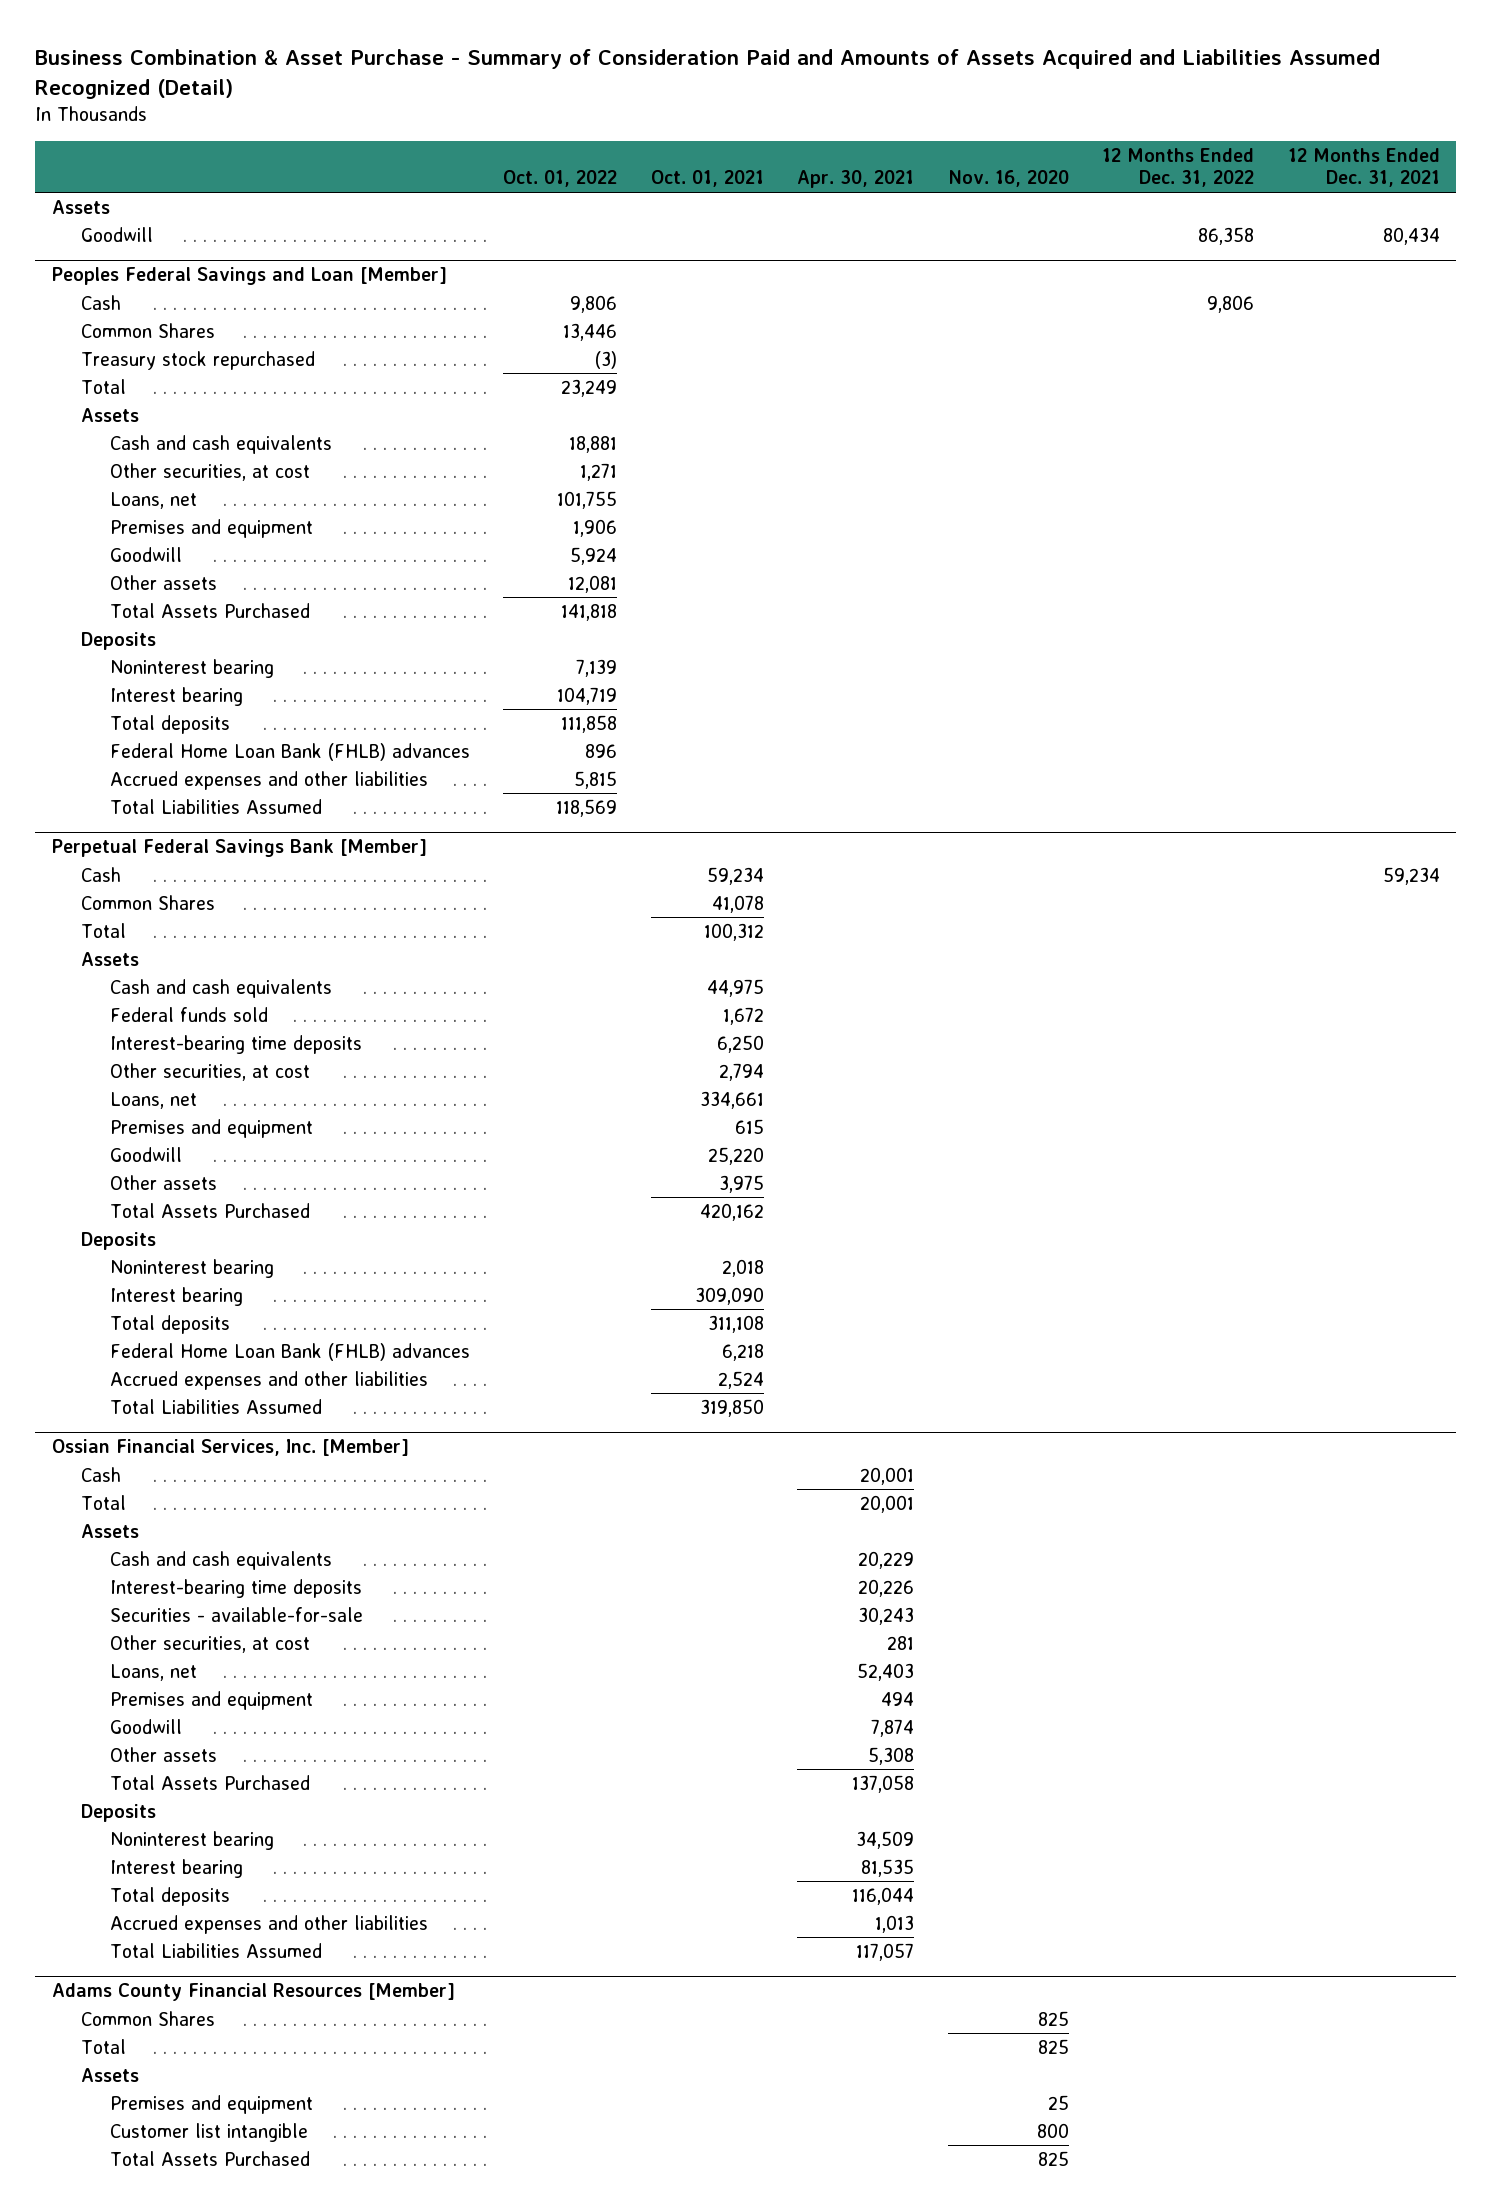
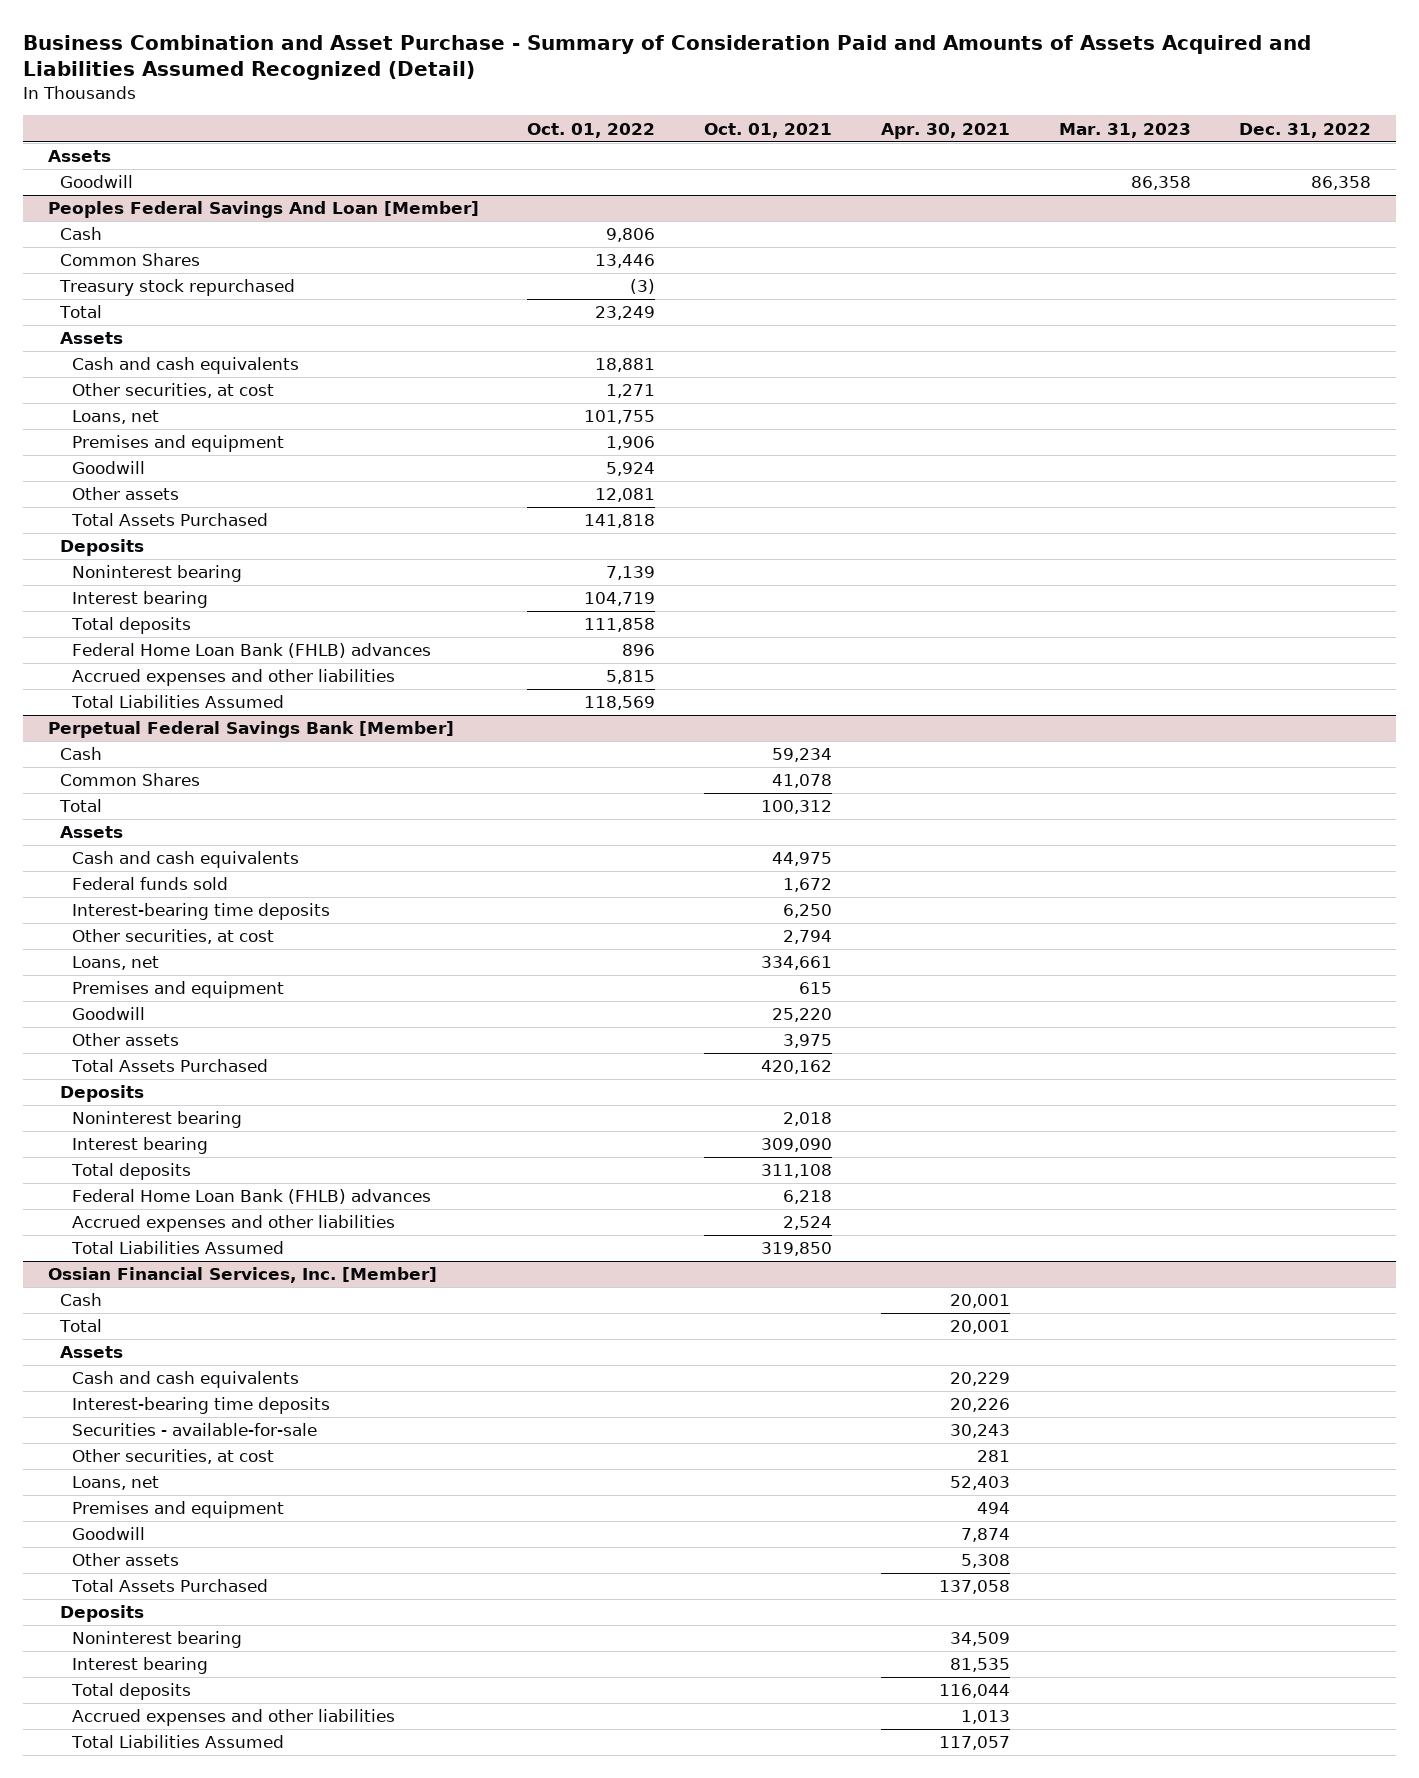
[35,49,1381,100] Business Combination & Asset Purchase - Summary of Consideration Paid and Amounts of Assets Acquired and Liabilities Assumed Recognized (Detail) -> [23,34,1312,80] Business Combination and Asset Purchase - Summary of Consideration Paid and Amounts of Assets Acquired and Liabilities Assumed Recognized (Detail)
[947,170,1069,188] Nov. 16, 2020 -> none
[1102,147,1255,188] 12 Months Ended Dec. 31, 2022 -> none
[1287,147,1440,188] 12 Months Ended Dec. 31, 2021 -> none
none -> [1058,122,1191,138] Mar. 31, 2023
none -> [1239,122,1372,138] Dec. 31, 2022
[51,267,447,286] Peoples Federal Savings and Loan [Member] -> [47,201,479,219] Peoples Federal Savings And Loan [Member]
[51,1983,455,2002] Adams County Financial Resources [Member] -> none
[80,2010,215,2026] Common Shares -> none
[80,2038,126,2054] Total -> none
[80,2067,139,2082] Assets -> none
[109,2094,313,2114] Premises and equipment -> none
[109,2122,308,2142] Customer list intangible -> none
[109,2150,310,2166] Total Assets Purchased -> none

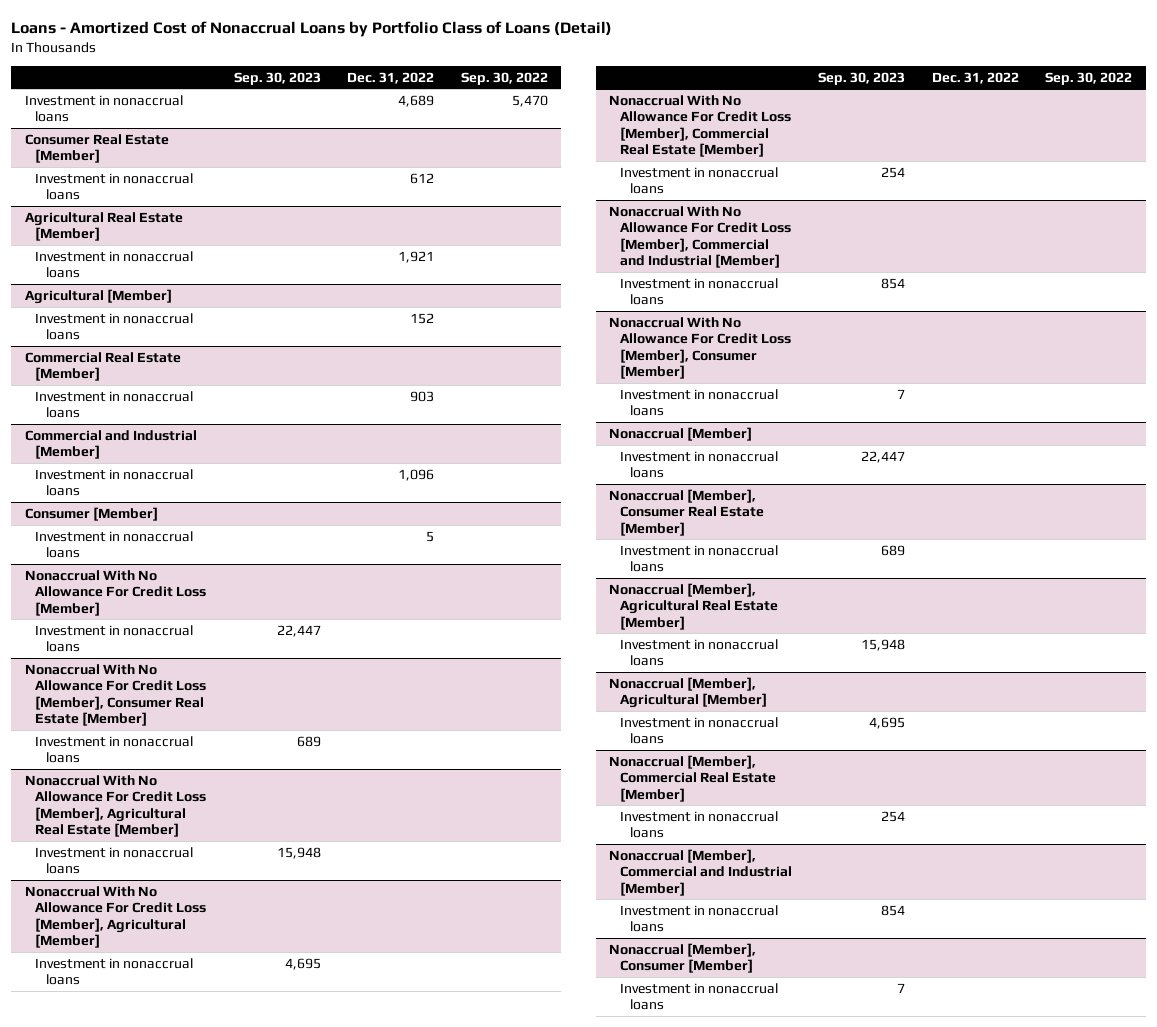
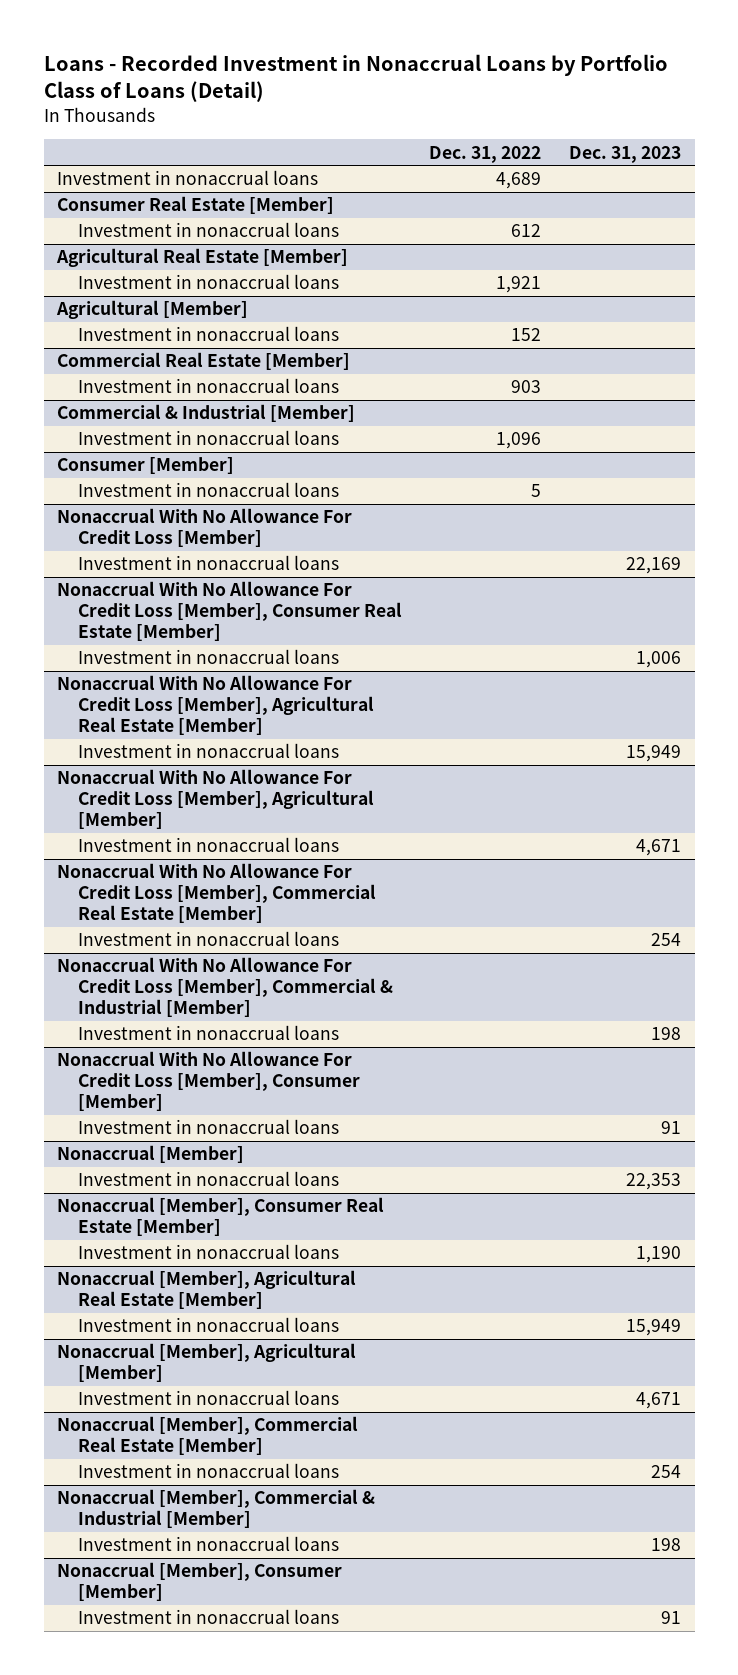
[11,21,613,38] Loans - Amortized Cost of Nonaccrual Loans by Portfolio Class of Loans (Detail) -> [43,53,668,103] Loans - Recorded Investment in Nonaccrual Loans by Portfolio Class of Loans (Detail)
[233,71,321,85] Sep. 30, 2023 -> none
[460,71,548,85] Sep. 30, 2022 -> none
none -> [568,145,681,163] Dec. 31, 2023
[24,429,197,460] Commercial and Industrial [Member] -> [57,404,356,423] Commercial & Industrial [Member]
[609,205,791,269] Nonaccrual With No Allowance For Credit Loss [Member], Commercial and Industrial [Member] -> [57,957,393,1018] Nonaccrual With No Allowance For Credit Loss [Member], Commercial & Industrial [Member]
[609,848,792,896] Nonaccrual [Member], Commercial and Industrial [Member] -> [57,1489,376,1529] Nonaccrual [Member], Commercial & Industrial [Member]

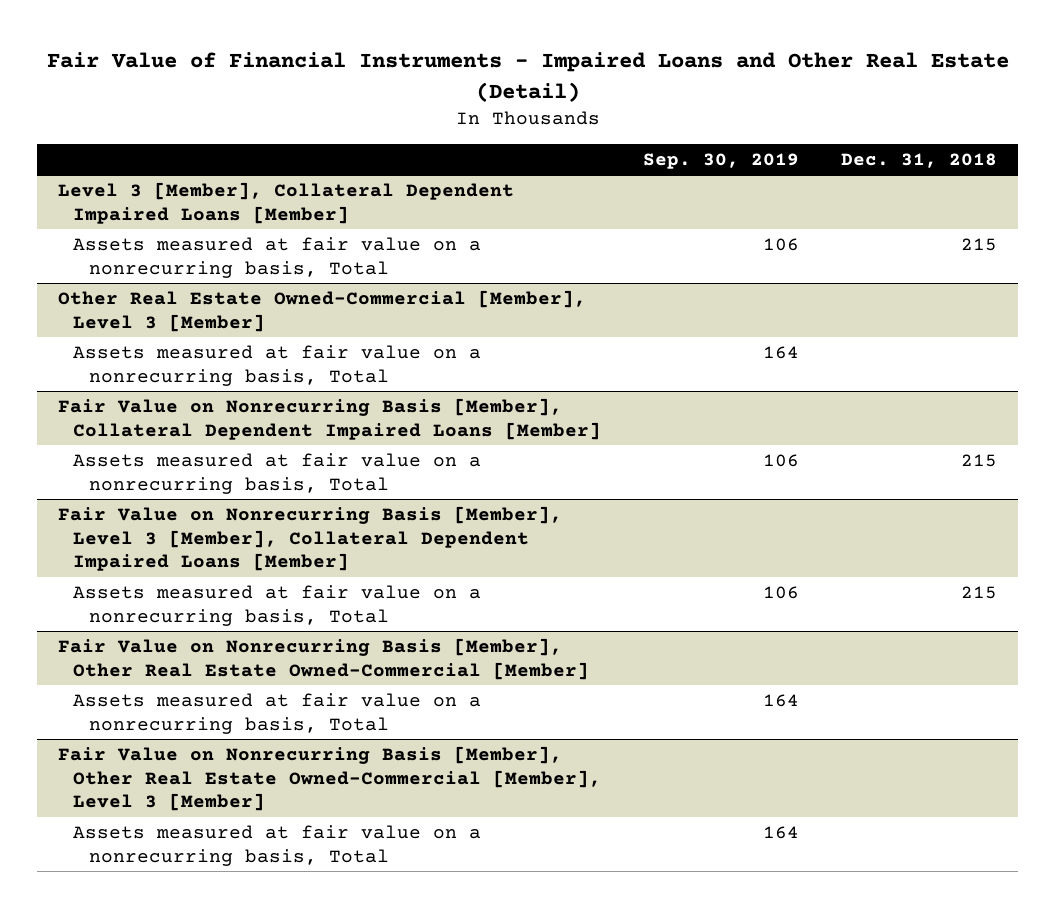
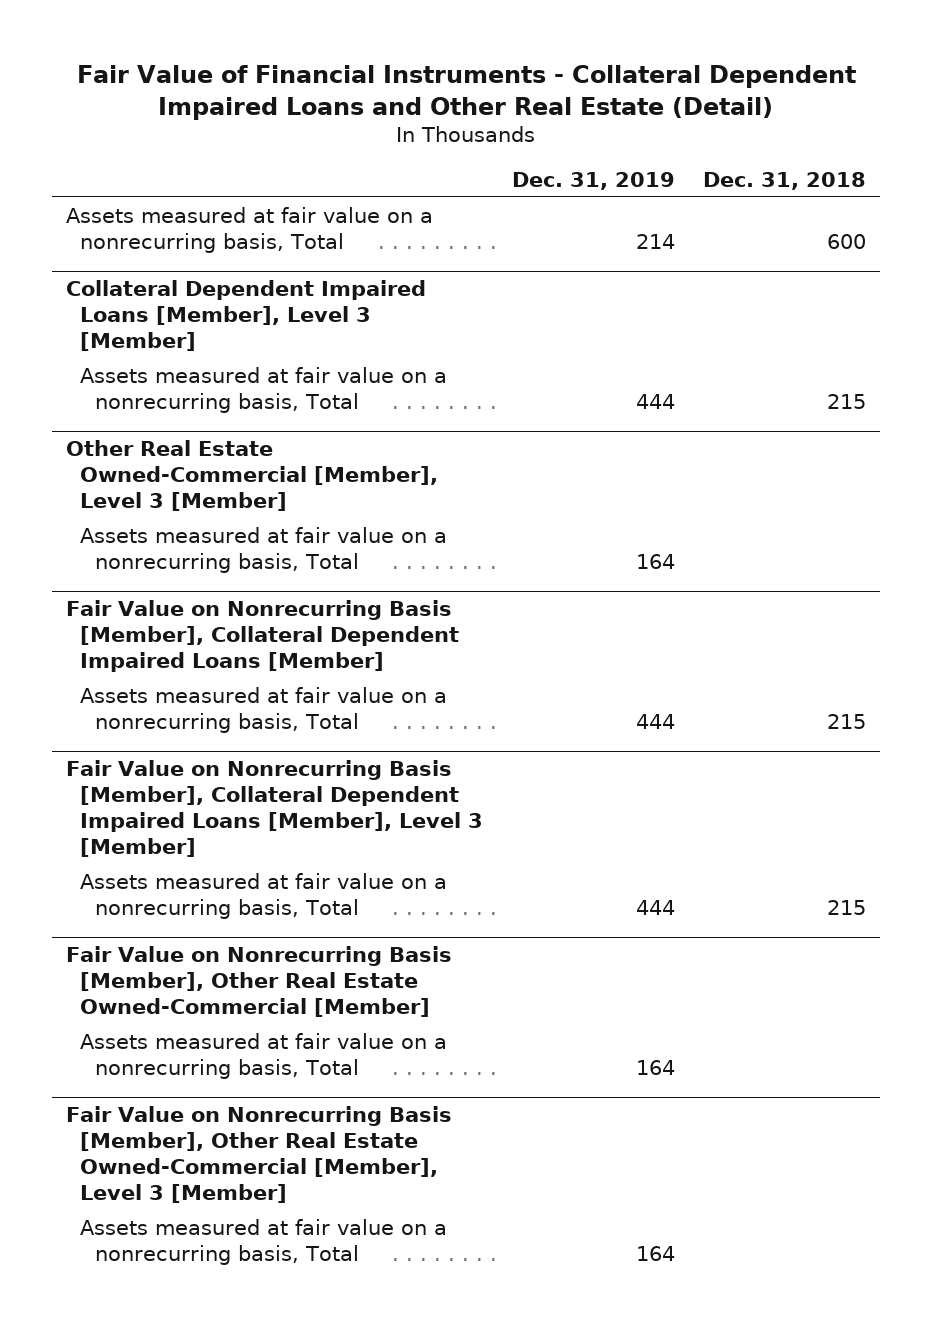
[46,52,1009,102] Fair Value of Financial Instruments - Impaired Loans and Other Real Estate (Detail) -> [76,65,856,120] Fair Value of Financial Instruments - Collateral Dependent Impaired Loans and Other Real Estate (Detail)
[643,152,800,169] Sep. 30, 2019 -> none
none -> [511,172,675,191] Dec. 31, 2019
none -> [65,206,433,253] Assets measured at fair value on a nonrecurring basis, Total
[57,182,514,224] Level 3 [Member], Collateral Dependent Impaired Loans [Member] -> [65,279,426,351] Collateral Dependent Impaired Loans [Member], Level 3 [Member]
[57,506,562,572] Fair Value on Nonrecurring Basis [Member], Level 3 [Member], Collateral Dependent Impaired Loans [Member] -> [65,759,484,858] Fair Value on Nonrecurring Basis [Member], Collateral Dependent Impaired Loans [Member], Level 3 [Member]

